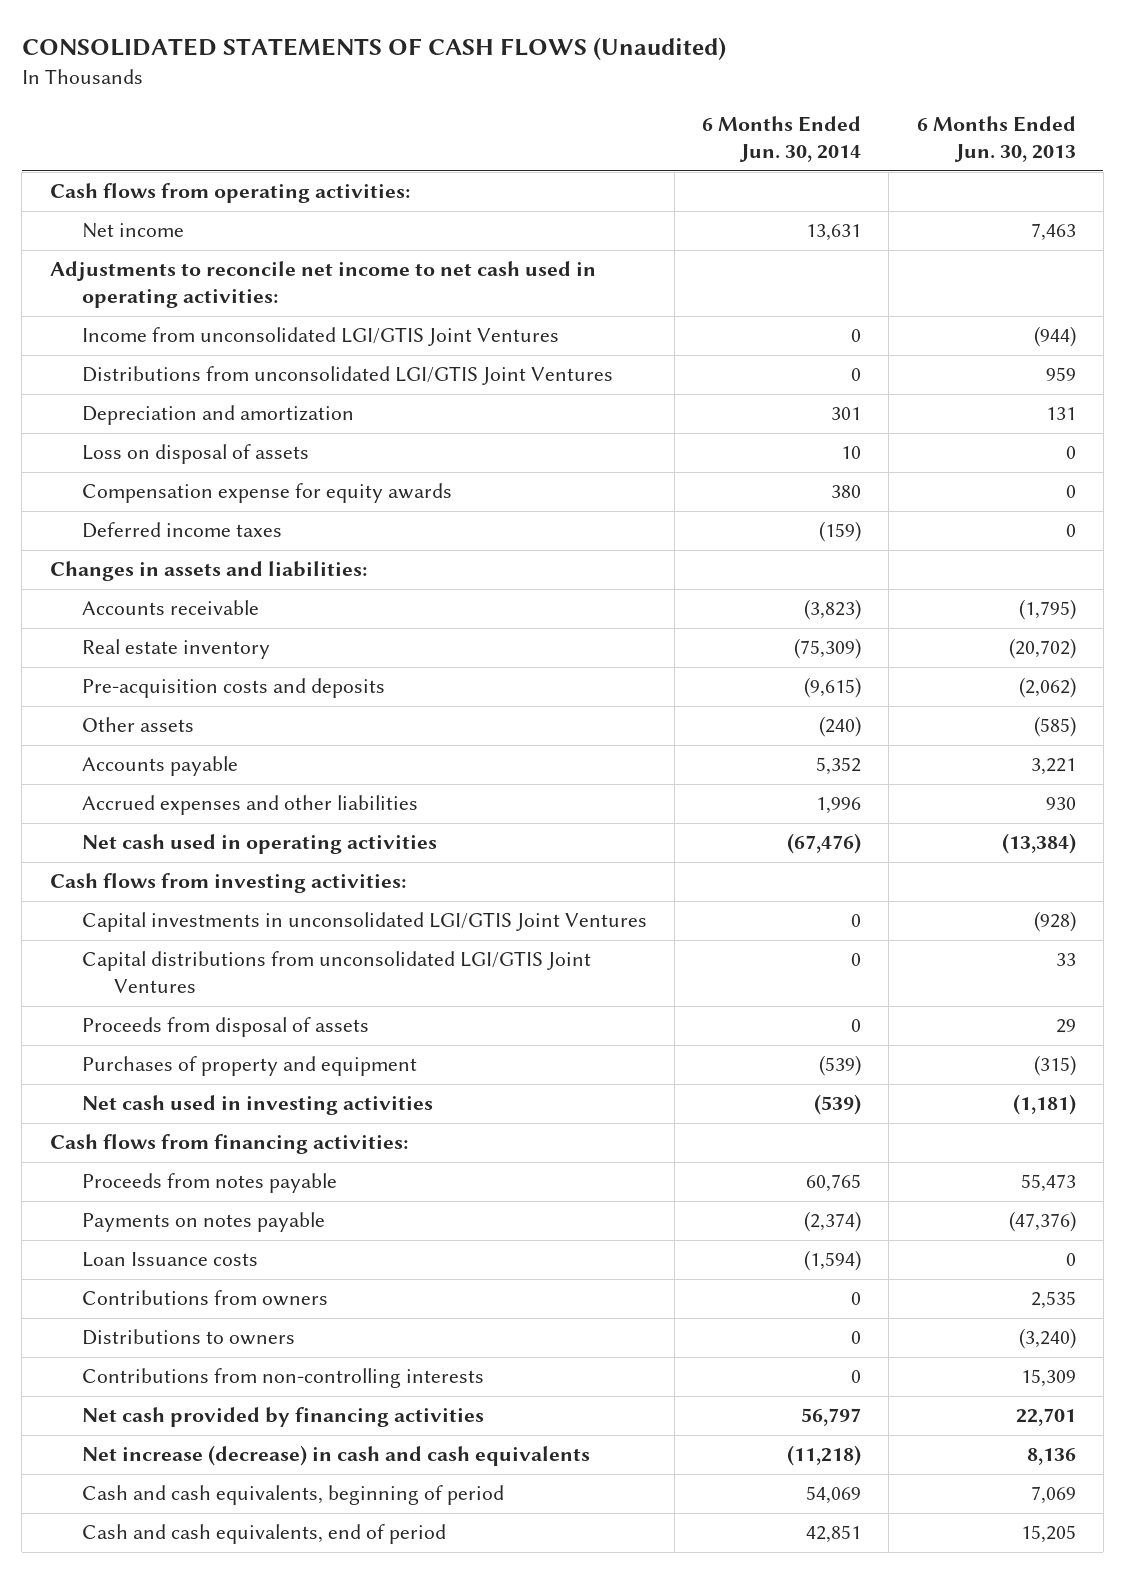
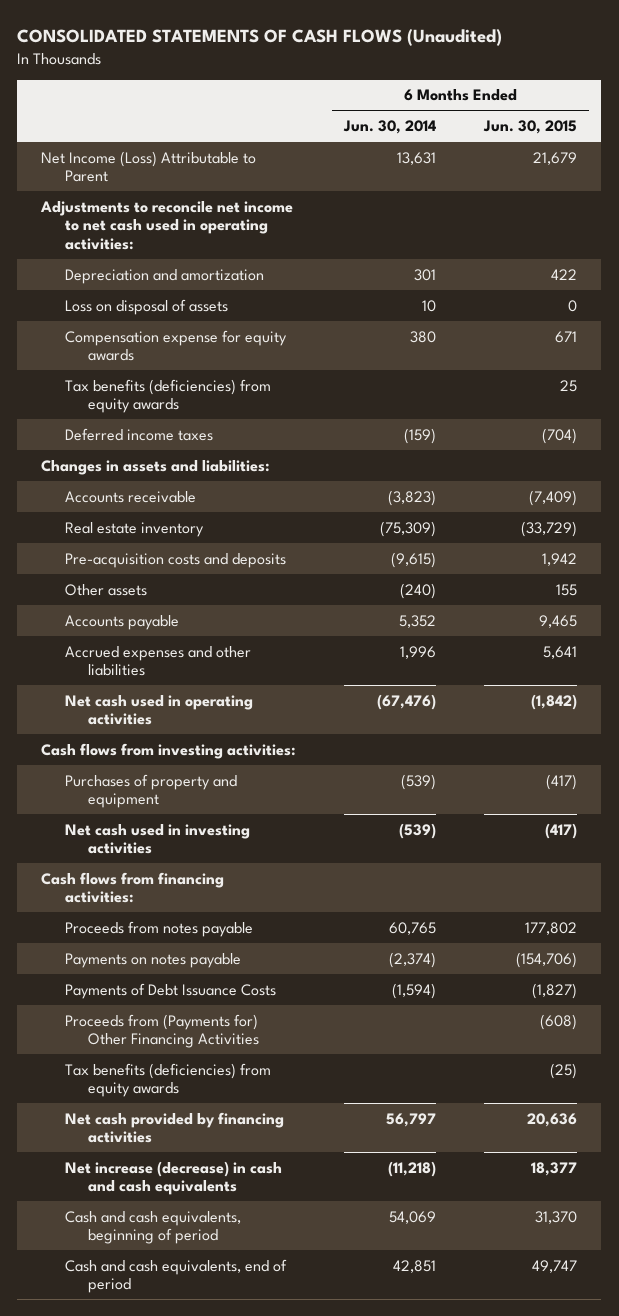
[916,116,1076,163] 6 Months Ended Jun. 30, 2013 -> none
none -> [483,120,578,135] Jun. 30, 2015
[49,183,410,204] Cash flows from operating activities: -> none
[81,223,184,239] Net income -> [41,150,257,183] Net Income (Loss) Attributable to Parent
[81,327,559,347] Income from unconsolidated LGI/GTIS Joint Ventures -> none
[81,366,613,386] Distributions from unconsolidated LGI/GTIS Joint Ventures -> none
none -> [64,378,271,414] Tax benefits (deficiencies) from equity awards
[81,912,647,933] Capital investments in unconsolidated LGI/GTIS Joint Ventures -> none
[81,951,591,994] Capital distributions from unconsolidated LGI/GTIS Joint Ventures -> none
[81,1017,369,1038] Proceeds from disposal of assets -> none
[81,1290,328,1307] Contributions from owners -> none
[81,1329,295,1346] Distributions to owners -> none
[81,1368,484,1389] Contributions from non-controlling interests -> none
[81,1252,258,1268] Loan Issuance costs -> [64,982,276,999] Payments of Debt Issuance Costs
none -> [64,1013,259,1049] Proceeds from (Payments for) Other Financing Activities
none -> [64,1062,271,1098] Tax benefits (deficiencies) from equity awards

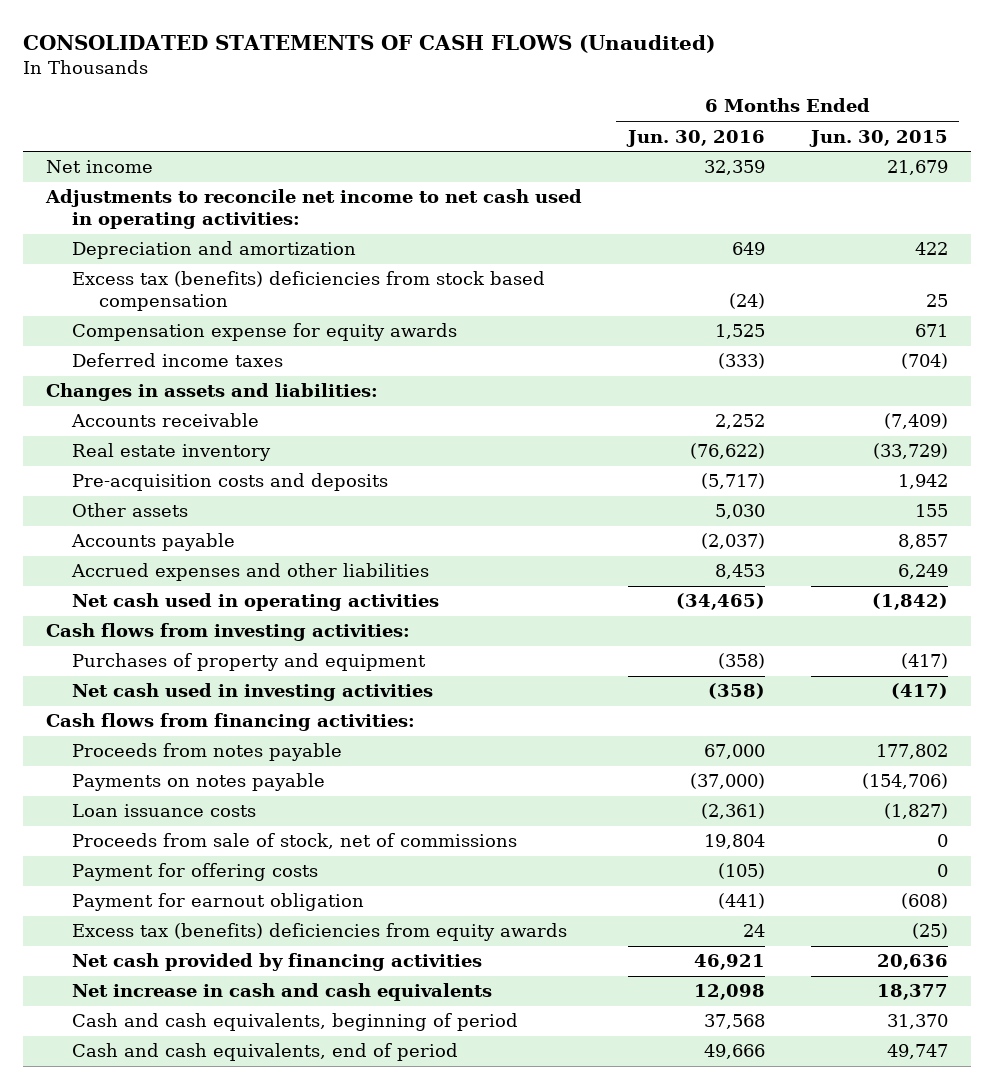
[343,120,437,135] Jun. 30, 2014 -> none
none -> [625,129,765,147] Jun. 30, 2016
[41,150,257,183] Net Income (Loss) Attributable to Parent -> [45,160,153,174] Net income
[64,298,228,315] Loss on disposal of assets -> none
none -> [72,271,546,312] Excess tax (benefits) deficiencies from stock based compensation
[64,378,271,414] Tax benefits (deficiencies) from equity awards -> none
[539,614,578,628] 9,465 -> [897,534,948,550] 8,857
[543,645,578,659] 5,641 -> [897,564,948,580] 6,249
[64,982,276,999] Payments of Debt Issuance Costs -> [72,804,257,818] Loan issuance costs
none -> [72,833,518,850] Proceeds from sale of stock, net of commissions
none -> [72,863,319,882] Payment for offering costs
[64,1013,259,1049] Proceeds from (Payments for) Other Financing Activities -> [72,893,365,912] Payment for earnout obligation
[64,1062,271,1098] Tax benefits (deficiencies) from equity awards -> [72,923,568,942] Excess tax (benefits) deficiencies from equity awards
[64,1160,282,1196] Net increase (decrease) in cash and cash equivalents -> [72,983,493,1002] Net increase in cash and cash equivalents

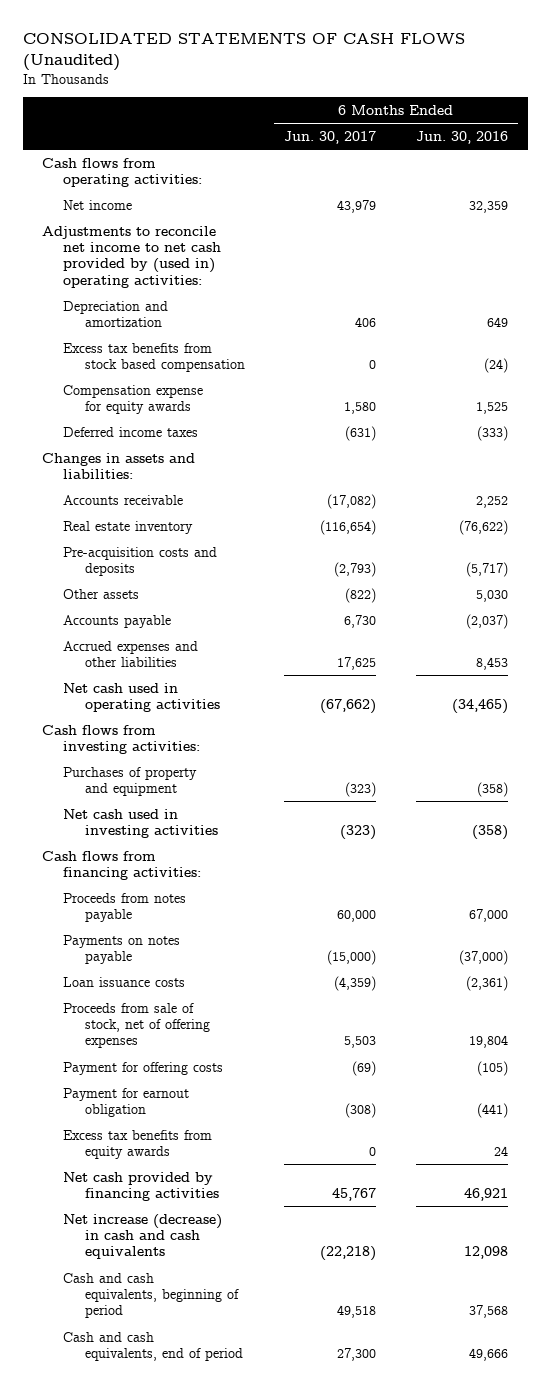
[808,129,948,147] Jun. 30, 2015 -> none
none -> [284,131,377,145] Jun. 30, 2017
none -> [42,157,203,188] Cash flows from operating activities:
[44,189,582,230] Adjustments to reconcile net income to net cash used in operating activities: -> [42,225,222,288] Adjustments to reconcile net income to net cash provided by (used in) operating activities:
[72,271,546,312] Excess tax (benefits) deficiencies from stock based compensation -> [63,342,245,373] Excess tax benefits from stock based compensation
[72,833,518,850] Proceeds from sale of stock, net of commissions -> [63,1002,210,1049] Proceeds from sale of stock, net of offering expenses
[72,923,568,942] Excess tax (benefits) deficiencies from equity awards -> [63,1129,213,1160] Excess tax benefits from equity awards
[72,983,493,1002] Net increase in cash and cash equivalents -> [63,1213,223,1260] Net increase (decrease) in cash and cash equivalents

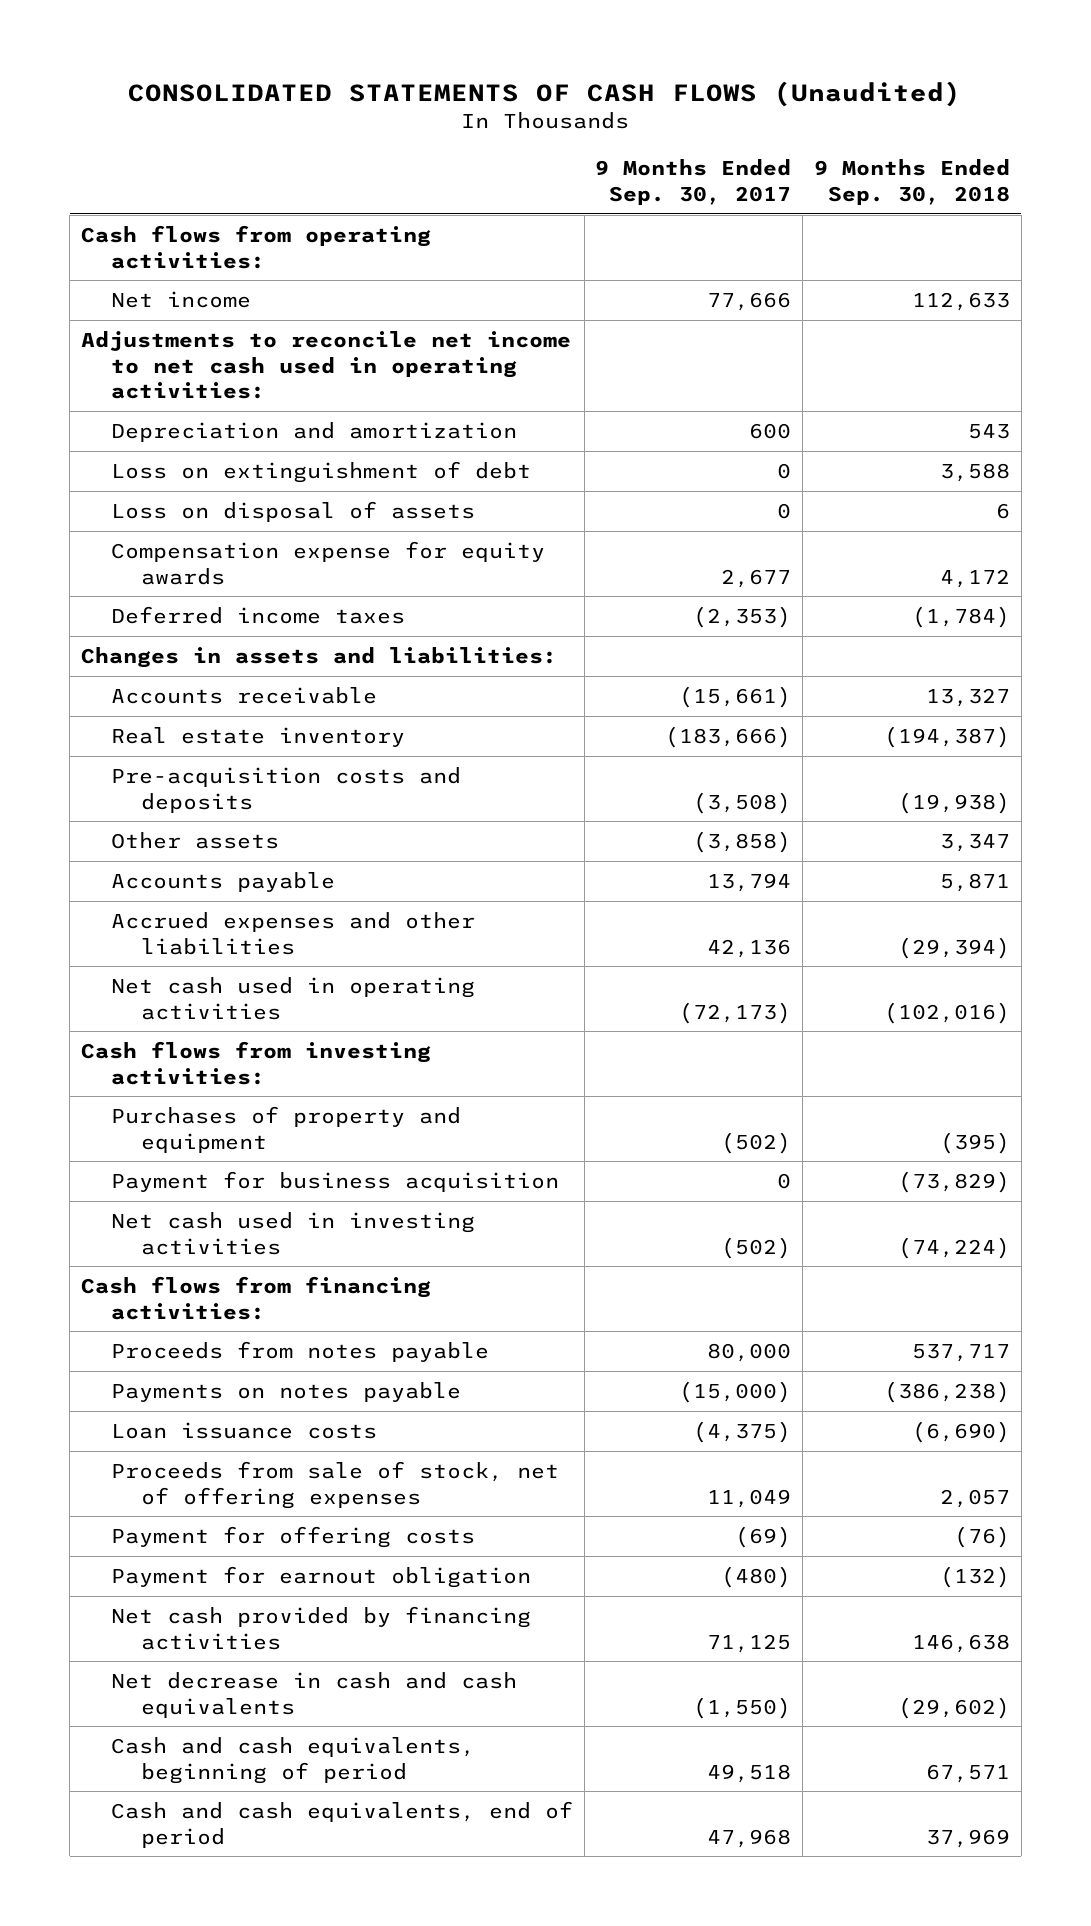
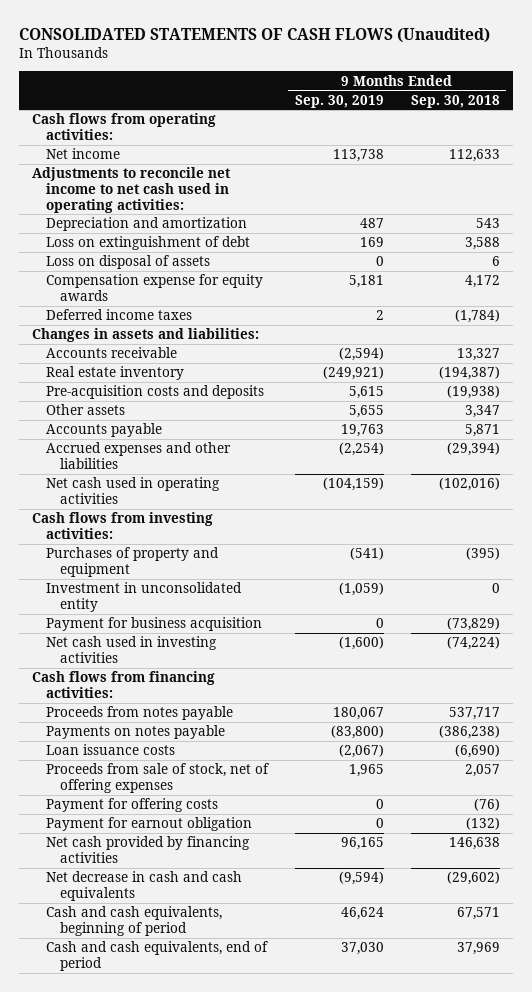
[595,159,792,206] 9 Months Ended Sep. 30, 2017 -> none
none -> [294,94,384,108] Sep. 30, 2019
none -> [46,582,243,612] Investment in unconsolidated entity

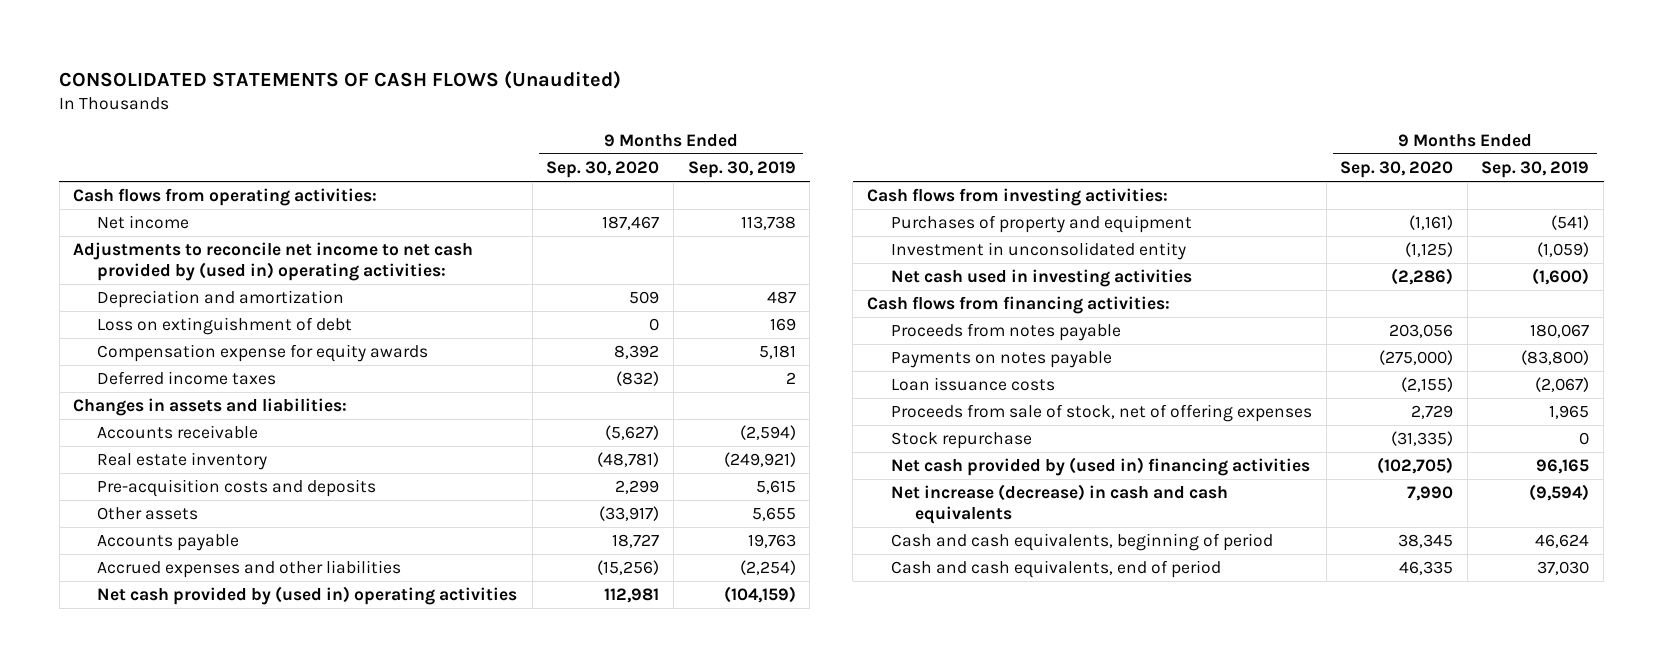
[410,94,500,108] Sep. 30, 2018 -> none
none -> [546,161,660,179] Sep. 30, 2020
[32,167,232,213] Adjustments to reconcile net income to net cash used in operating activities: -> [73,242,474,281] Adjustments to reconcile net income to net cash provided by (used in) operating activities:
[46,255,211,270] Loss on disposal of assets -> none
[46,477,221,504] Net cash used in operating activities -> [97,586,518,606] Net cash provided by (used in) operating activities
[46,617,263,632] Payment for business acquisition -> none
[46,798,219,813] Payment for offering costs -> none
[46,817,253,832] Payment for earnout obligation -> none
none -> [891,432,1033,450] Stock repurchase
[46,836,251,863] Net cash provided by financing activities -> [891,457,1311,477] Net cash provided by (used in) financing activities
[46,871,243,901] Net decrease in cash and cash equivalents -> [891,484,1229,524] Net increase (decrease) in cash and cash equivalents

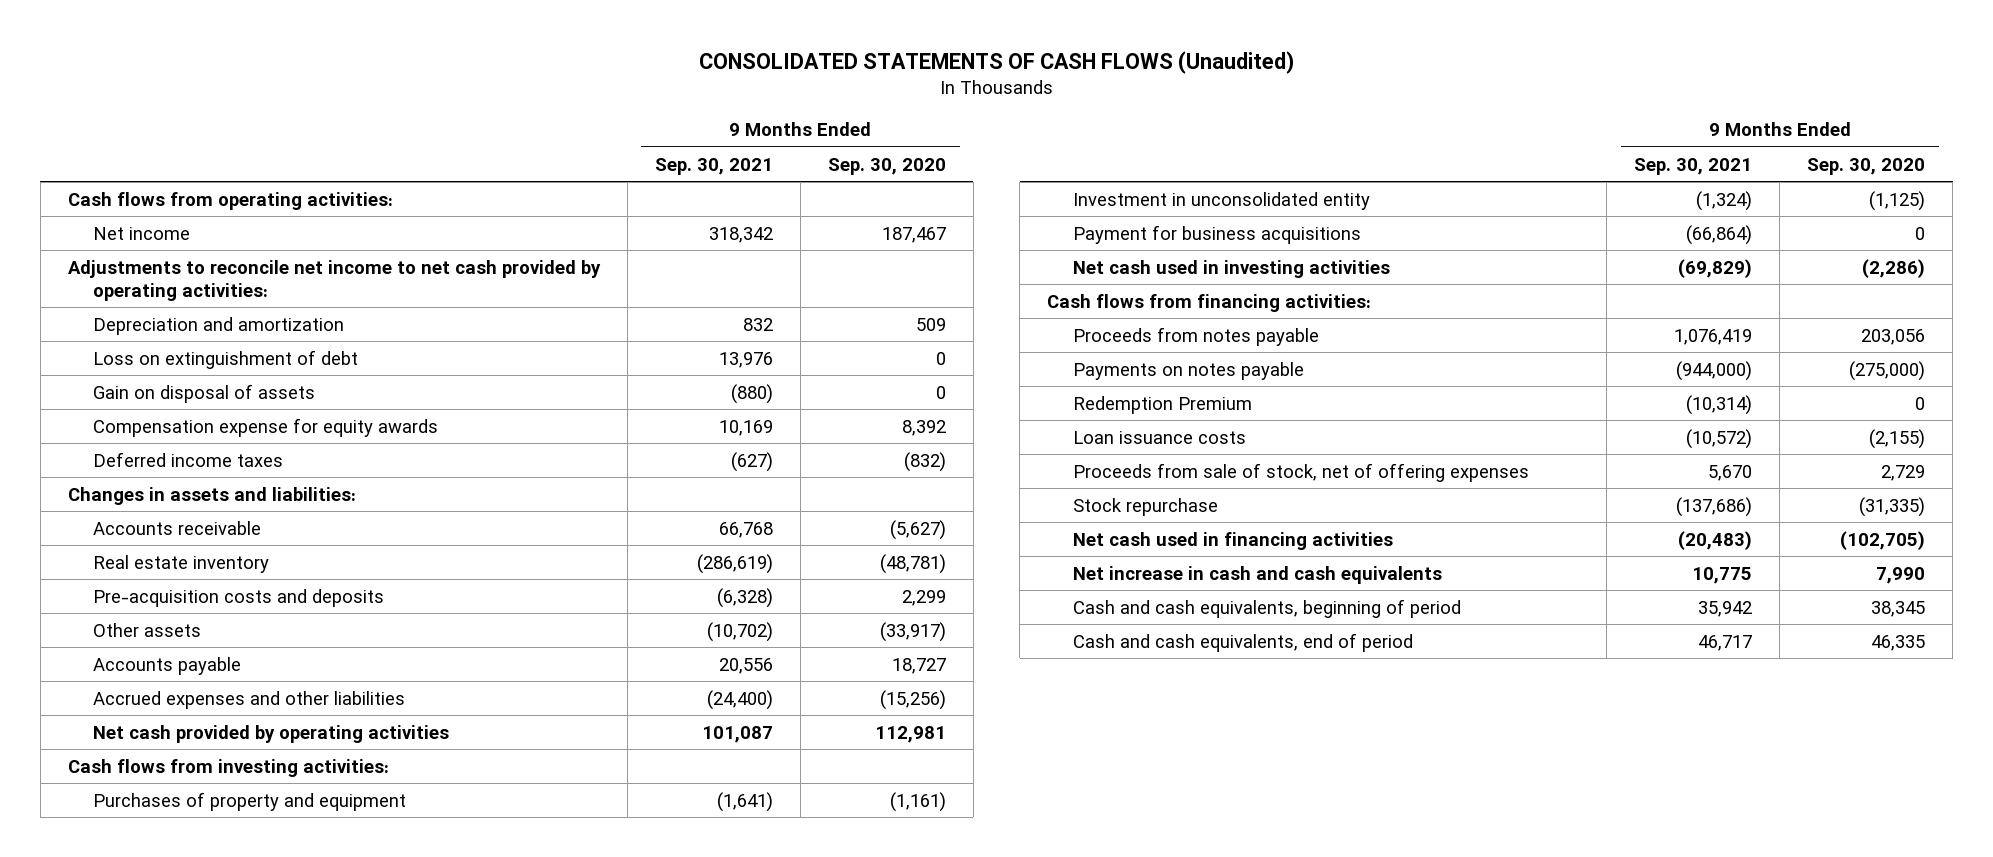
[687,161,796,179] Sep. 30, 2019 -> none
none -> [654,157,773,175] Sep. 30, 2021
[73,242,474,281] Adjustments to reconcile net income to net cash provided by (used in) operating activities: -> [67,259,601,301] Adjustments to reconcile net income to net cash provided by operating activities:
none -> [93,383,316,403] Gain on disposal of assets
[97,586,518,606] Net cash provided by (used in) operating activities -> [93,724,450,743] Net cash provided by operating activities
none -> [1072,224,1361,244] Payment for business acquisitions
none -> [1072,395,1252,414] Redemption Premium
[891,457,1311,477] Net cash provided by (used in) financing activities -> [1072,531,1393,550] Net cash used in financing activities
[891,484,1229,524] Net increase (decrease) in cash and cash equivalents -> [1072,565,1442,584] Net increase in cash and cash equivalents

